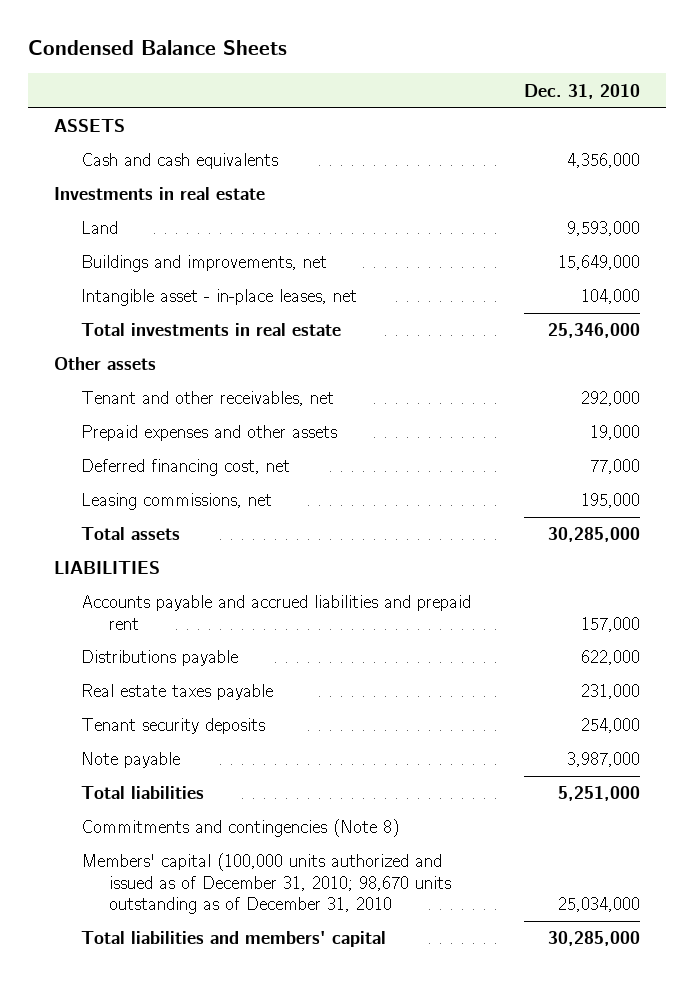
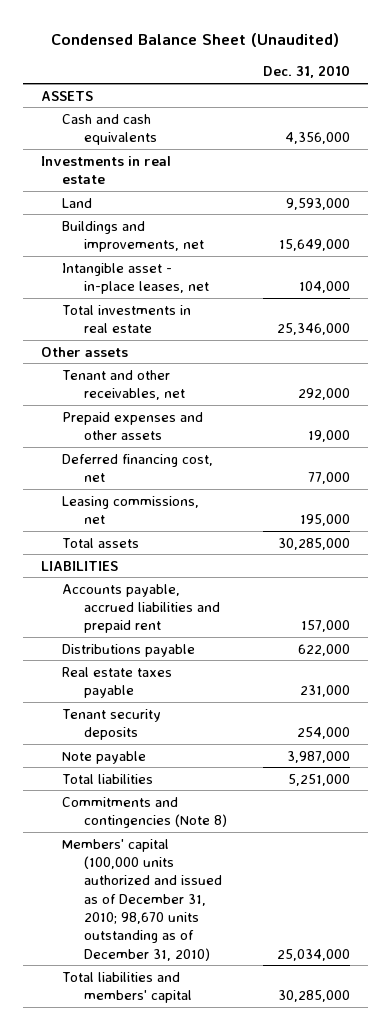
[27,40,287,56] Condensed Balance Sheets -> [51,33,340,48] Condensed Balance Sheet (Unaudited)
[81,595,472,630] Accounts payable and accrued liabilities and prepaid rent -> [62,583,220,634] Accounts payable, accrued liabilities and prepaid rent
[81,853,452,914] Members' capital (100,000 units authorized and issued as of December 31, 2010; 98,670 units outstanding as of December 31, 2010 -> [62,838,222,961] Members' capital (100,000 units authorized and issued as of December 31, 2010; 98,670 units outstanding as of December 31, 2010)

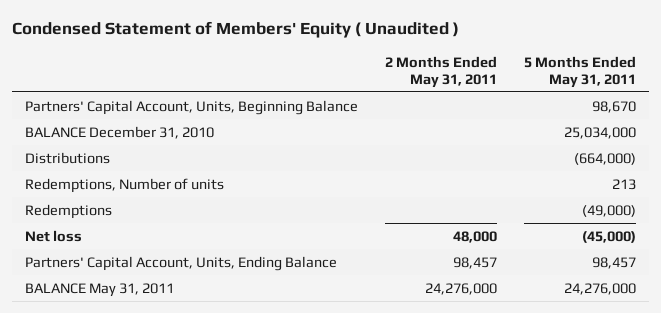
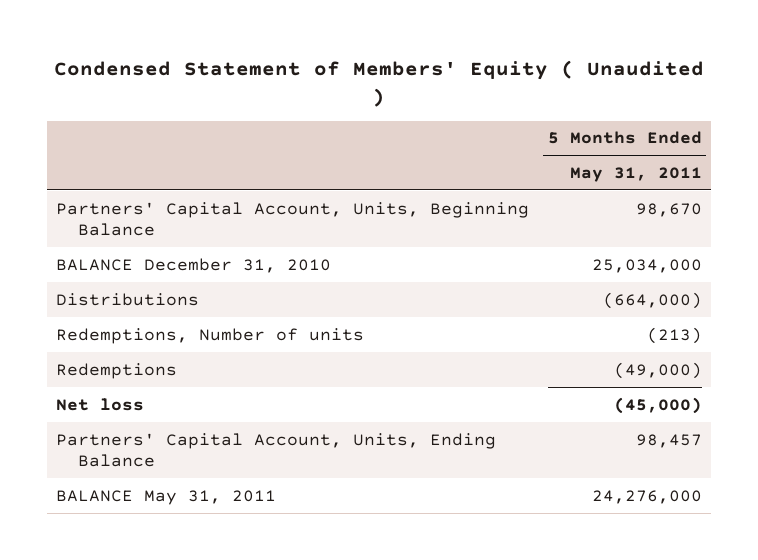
[384,55,497,88] 2 Months Ended May 31, 2011 -> none
[611,178,636,190] 213 -> [646,326,702,344] (213)

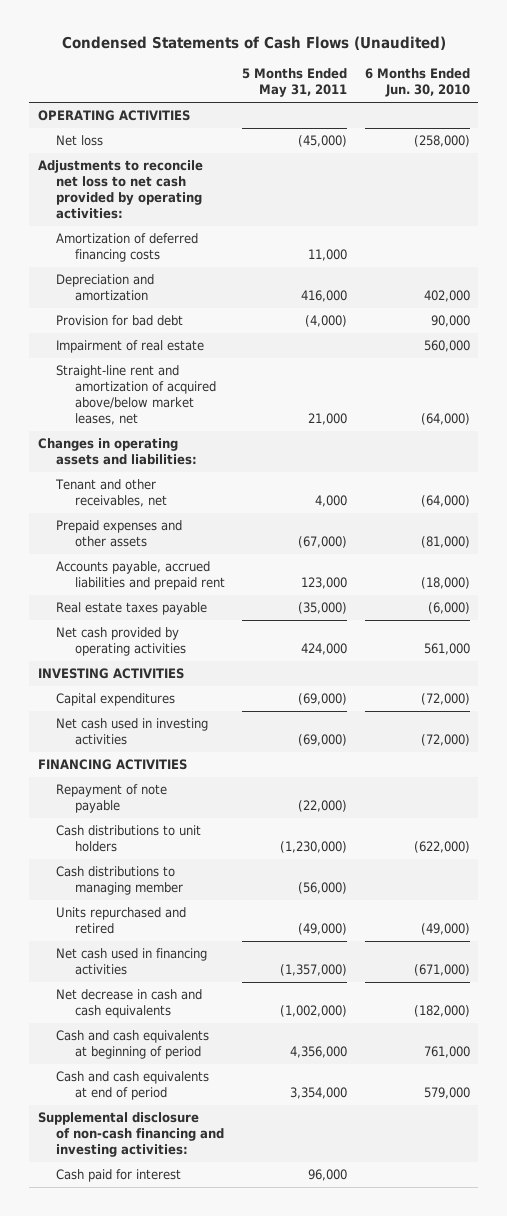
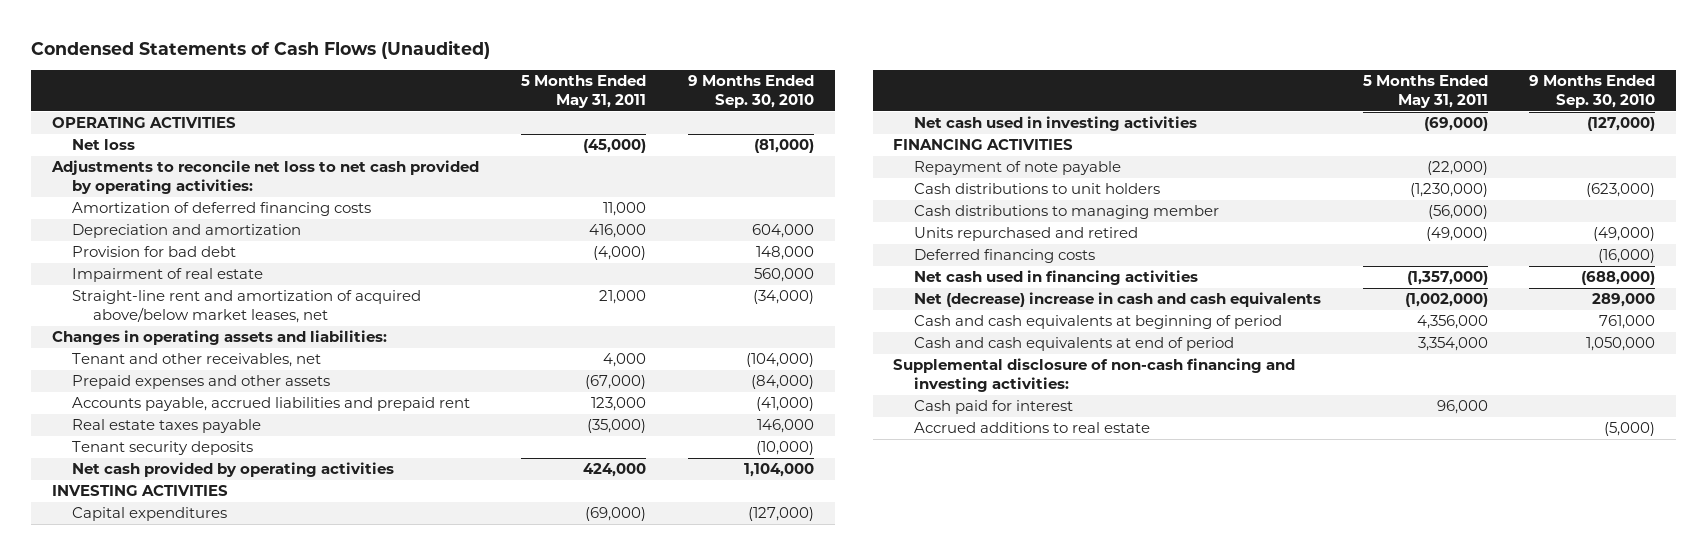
[364,68,470,97] 6 Months Ended Jun. 30, 2010 -> none
none -> [687,75,814,108] 9 Months Ended Sep. 30, 2010
none -> [72,441,254,456] Tenant security deposits
none -> [913,249,1095,264] Deferred financing costs
[56,989,203,1019] Net decrease in cash and cash equivalents -> [913,292,1321,308] Net (decrease) increase in cash and cash equivalents
none -> [913,422,1150,434] Accrued additions to real estate

